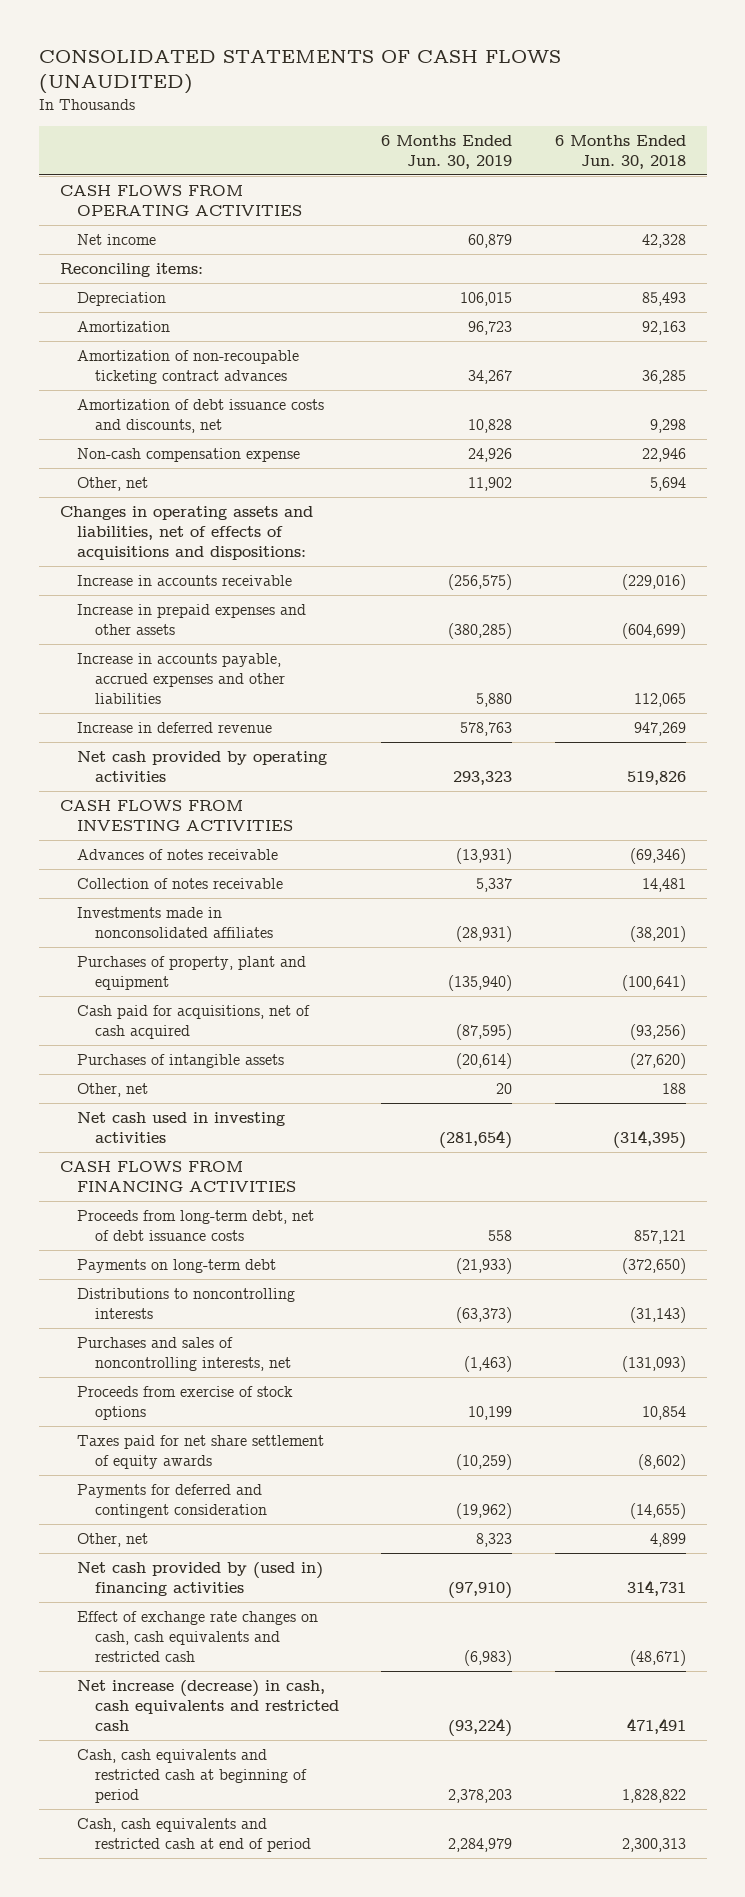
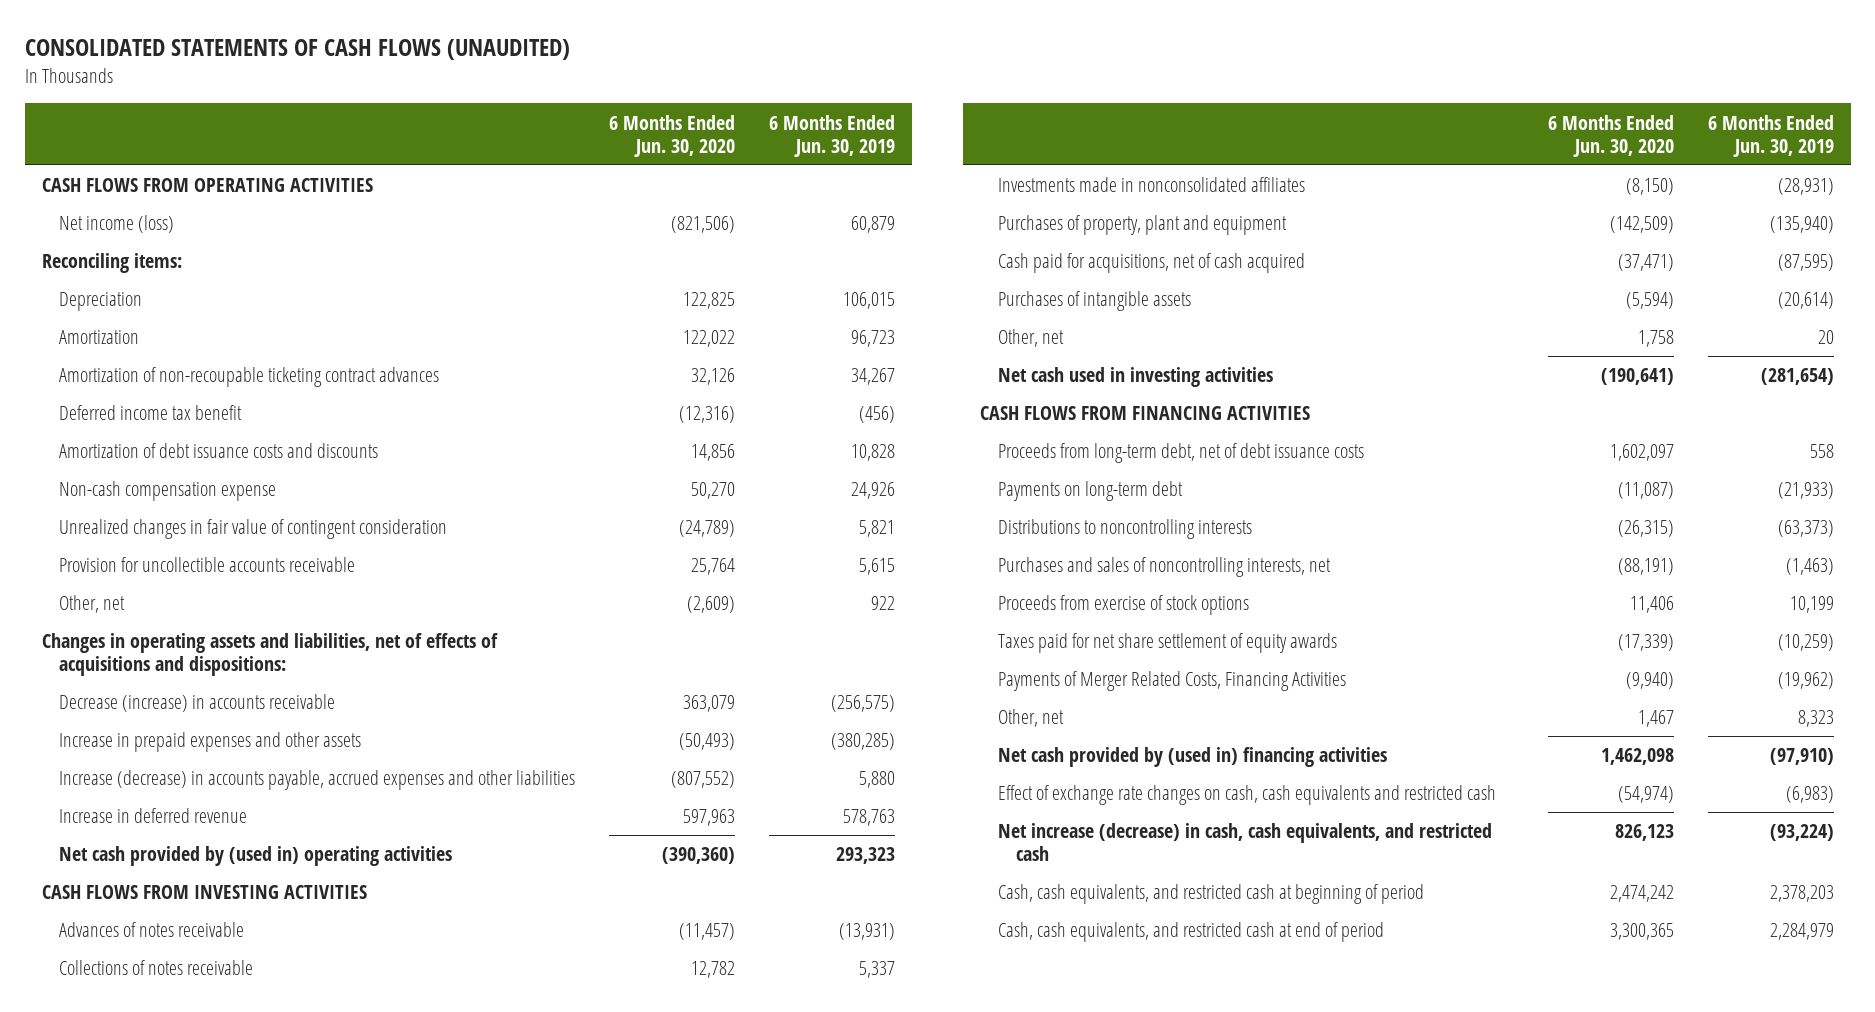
[554,134,686,170] 6 Months Ended Jun. 30, 2018 -> none
none -> [609,114,736,157] 6 Months Ended Jun. 30, 2020
[77,233,157,245] Net income -> [59,215,175,234] Net income (loss)
none -> [59,405,243,421] Deferred income tax benefit
[77,398,325,434] Amortization of debt issuance costs and discounts, net -> [59,443,379,459] Amortization of debt issuance costs and discounts
none -> [59,519,448,540] Unrealized changes in fair value of contingent consideration
none -> [59,557,356,573] Provision for uncollectible accounts receivable
[468,476,513,491] 11,902 -> [871,596,896,611] 922
[77,574,293,586] Increase in accounts receivable -> [59,694,336,713] Decrease (increase) in accounts receivable
[77,652,285,705] Increase in accounts payable, accrued expenses and other liabilities -> [59,770,576,791] Increase (decrease) in accounts payable, accrued expenses and other liabilities
[77,750,328,783] Net cash provided by operating activities -> [59,846,453,867] Net cash provided by (used in) operating activities
[77,877,284,889] Collection of notes receivable -> [59,960,254,976] Collections of notes receivable
[77,1483,267,1519] Payments for deferred and contingent consideration -> [997,671,1346,692] Payments of Merger Related Costs, Financing Activities
[77,1679,339,1732] Net increase (decrease) in cash, cash equivalents and restricted cash -> [997,823,1492,862] Net increase (decrease) in cash, cash equivalents, and restricted cash
[77,1748,307,1804] Cash, cash equivalents and restricted cash at beginning of period -> [997,884,1424,905] Cash, cash equivalents, and restricted cash at beginning of period
[77,1817,311,1853] Cash, cash equivalents and restricted cash at end of period -> [997,922,1384,943] Cash, cash equivalents, and restricted cash at end of period

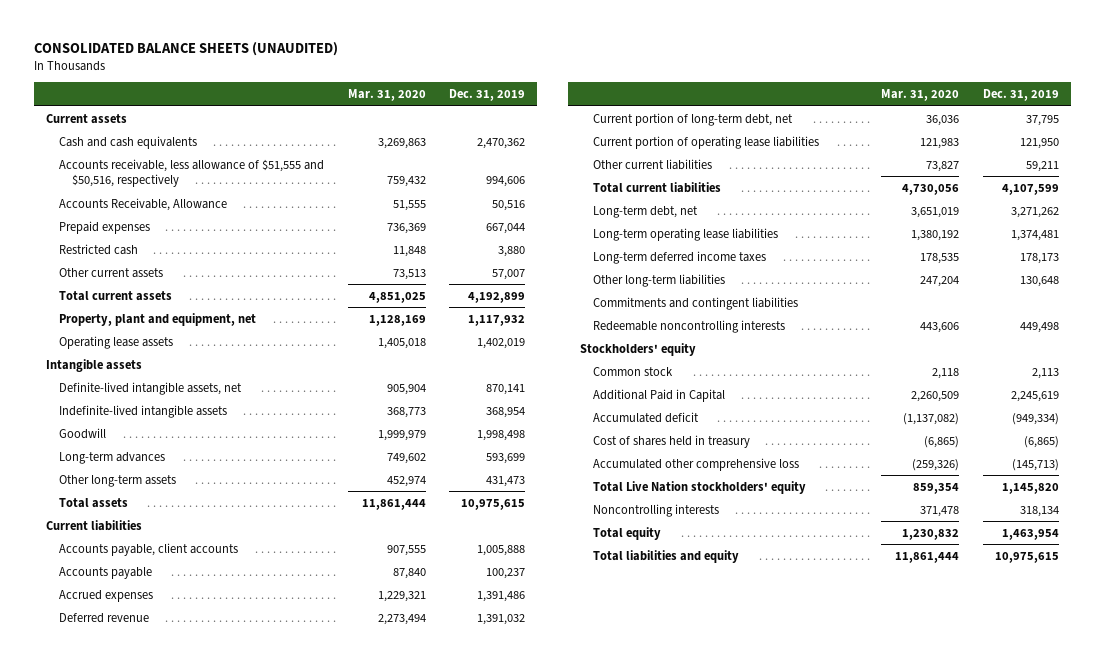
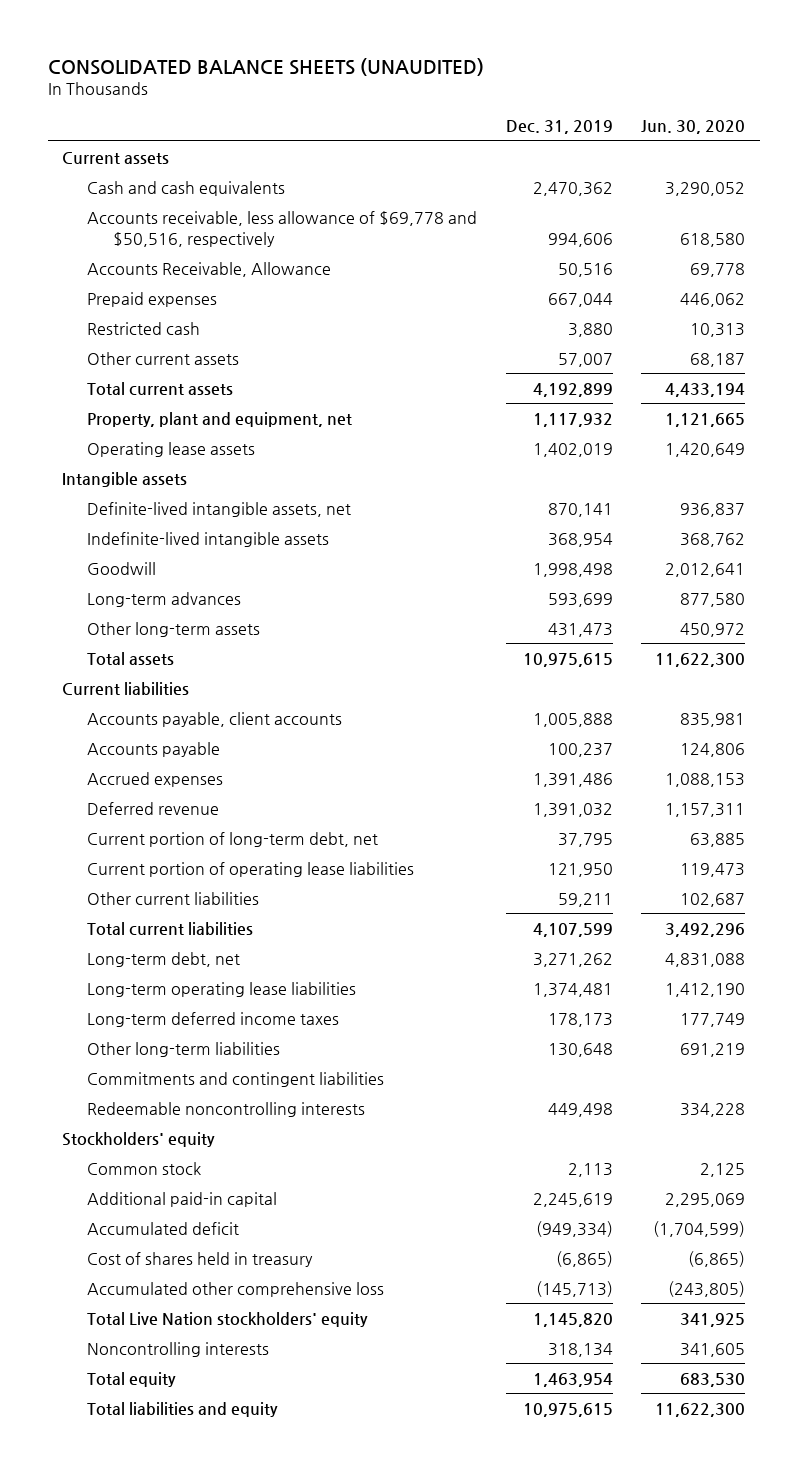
[347,89,426,102] Mar. 31, 2020 -> none
none -> [641,120,746,135] Jun. 30, 2020
[59,158,325,188] Accounts receivable, less allowance of $51,555 and $50,516, respectively -> [87,210,478,247] Accounts receivable, less allowance of $69,778 and $50,516, respectively
[592,388,725,402] Additional Paid in Capital -> [87,1191,278,1207] Additional paid-in capital

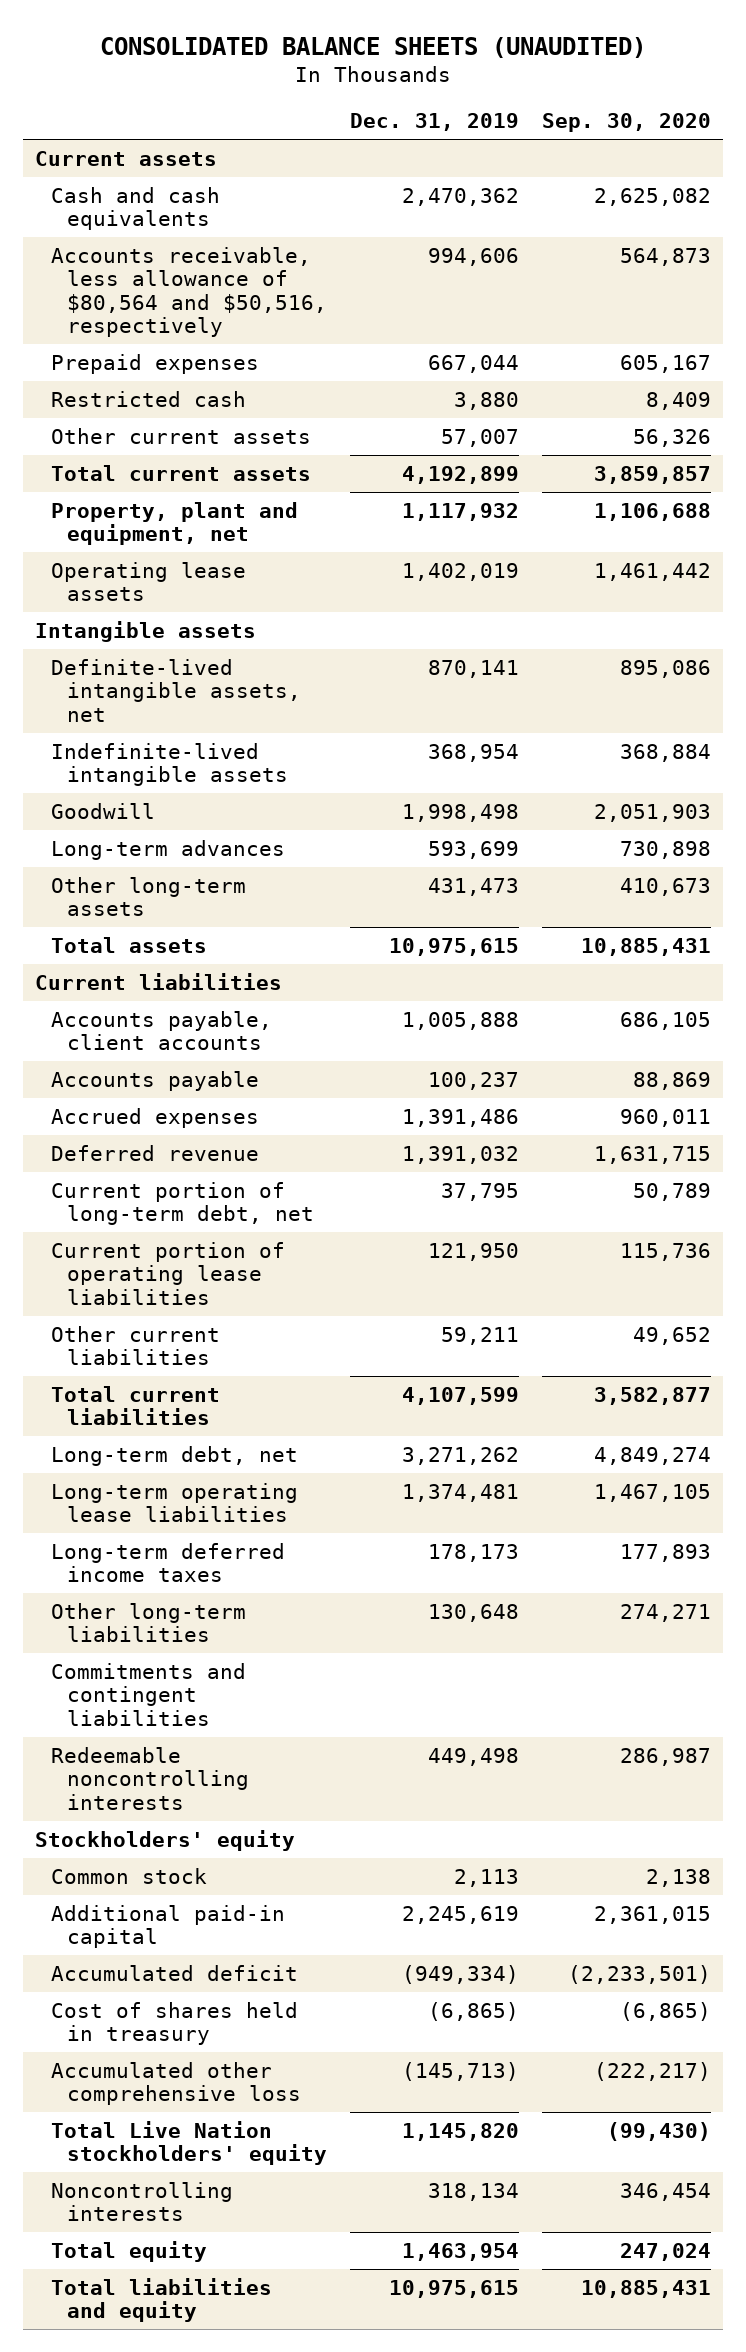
[641,120,746,135] Jun. 30, 2020 -> none
none -> [542,113,712,133] Sep. 30, 2020
[87,261,332,277] Accounts Receivable, Allowance -> none
[87,210,478,247] Accounts receivable, less allowance of $69,778 and $50,516, respectively -> [50,246,327,338] Accounts receivable, less allowance of $80,564 and $50,516, respectively

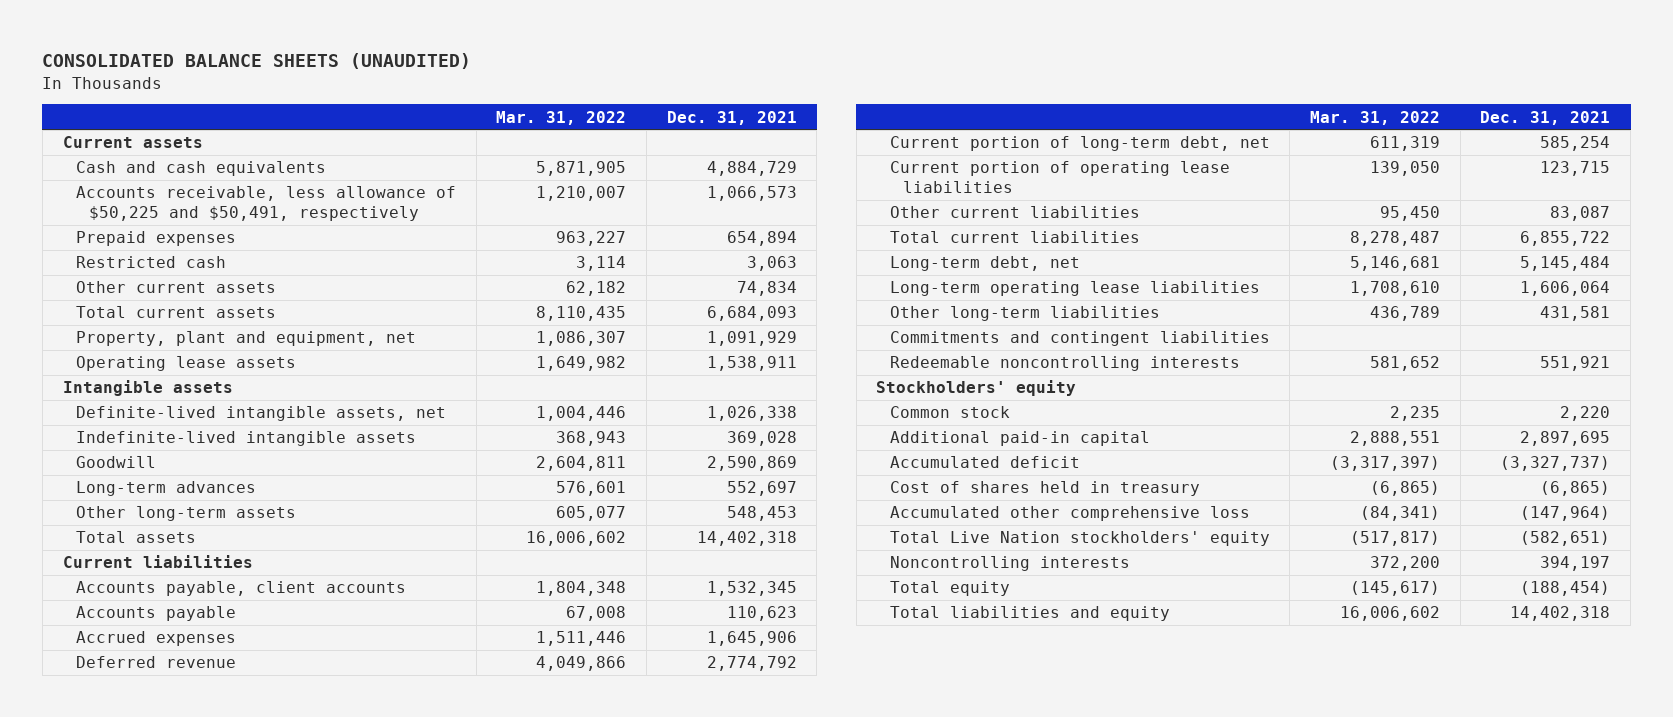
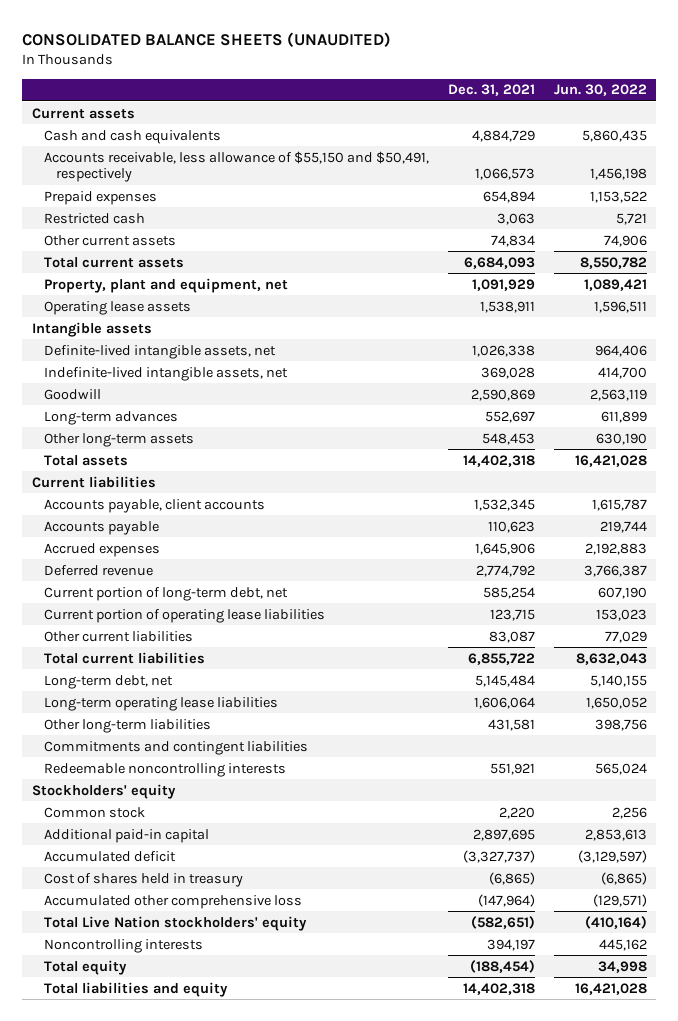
[496,110,627,125] Mar. 31, 2022 -> none
none -> [553,84,647,97] Jun. 30, 2022
[76,186,457,222] Accounts receivable, less allowance of $50,225 and $50,491, respectively -> [43,150,429,183] Accounts receivable, less allowance of $55,150 and $50,491, respectively
[76,431,417,447] Indefinite-lived intangible assets -> [43,366,288,381] Indefinite-lived intangible assets, net

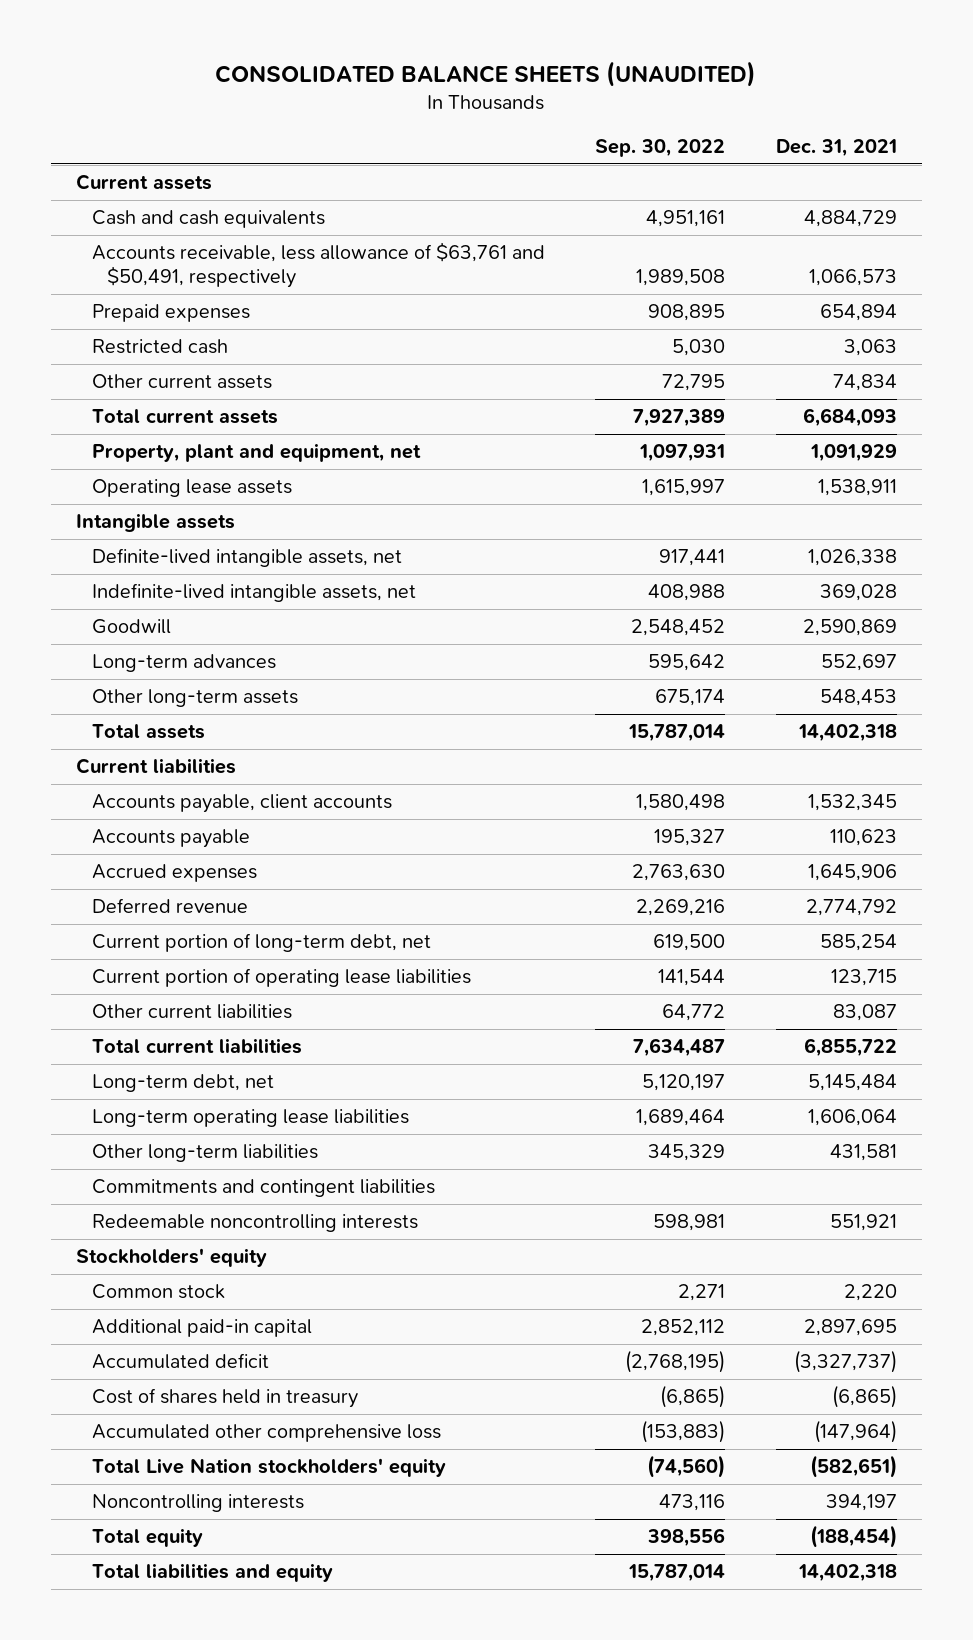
[553,84,647,97] Jun. 30, 2022 -> none
none -> [595,139,726,158] Sep. 30, 2022
[43,150,429,183] Accounts receivable, less allowance of $55,150 and $50,491, respectively -> [91,242,545,288] Accounts receivable, less allowance of $63,761 and $50,491, respectively

